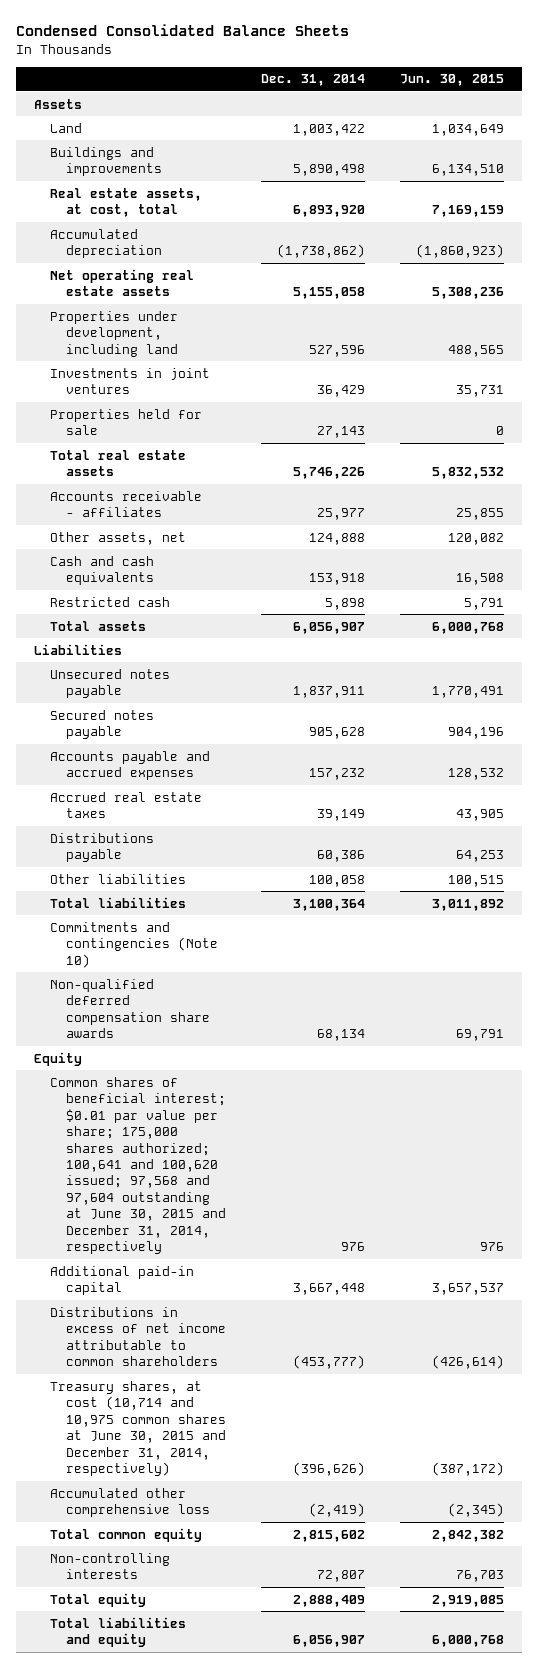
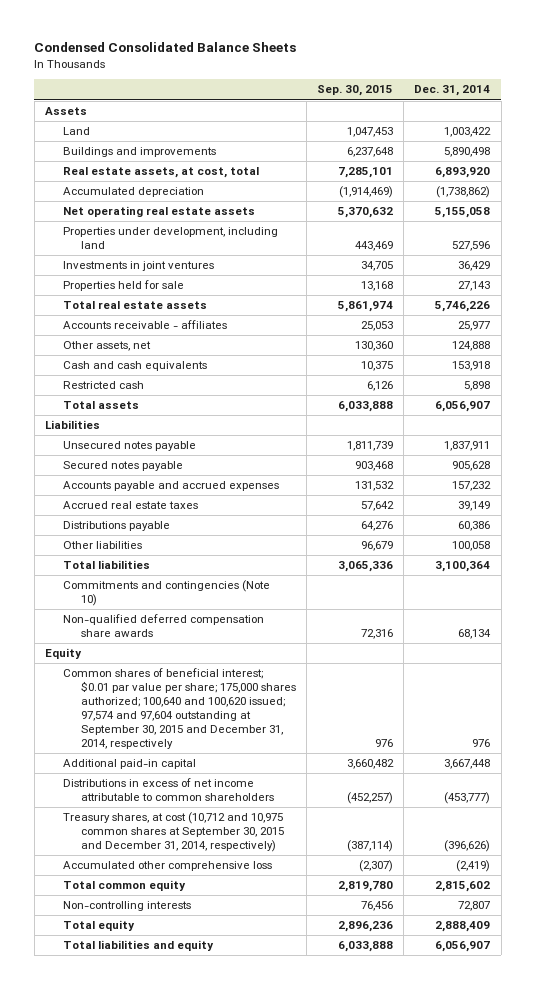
[400,74,505,87] Jun. 30, 2015 -> none
none -> [317,85,394,97] Sep. 30, 2015
[49,1076,226,1255] Common shares of beneficial interest; $0.01 par value per share; 175,000 shares authorized; 100,641 and 100,620 issued; 97,568 and 97,604 outstanding at June 30, 2015 and December 31, 2014, respectively -> [62,668,297,750] Common shares of beneficial interest; $0.01 par value per share; 175,000 shares authorized; 100,640 and 100,620 issued; 97,574 and 97,604 outstanding at September 30, 2015 and December 31, 2014, respectively
[49,1380,226,1477] Treasury shares, at cost (10,714 and 10,975 common shares at June 30, 2015 and December 31, 2014, respectively) -> [62,812,285,853] Treasury shares, at cost (10,712 and 10,975 common shares at September 30, 2015 and December 31, 2014, respectively)

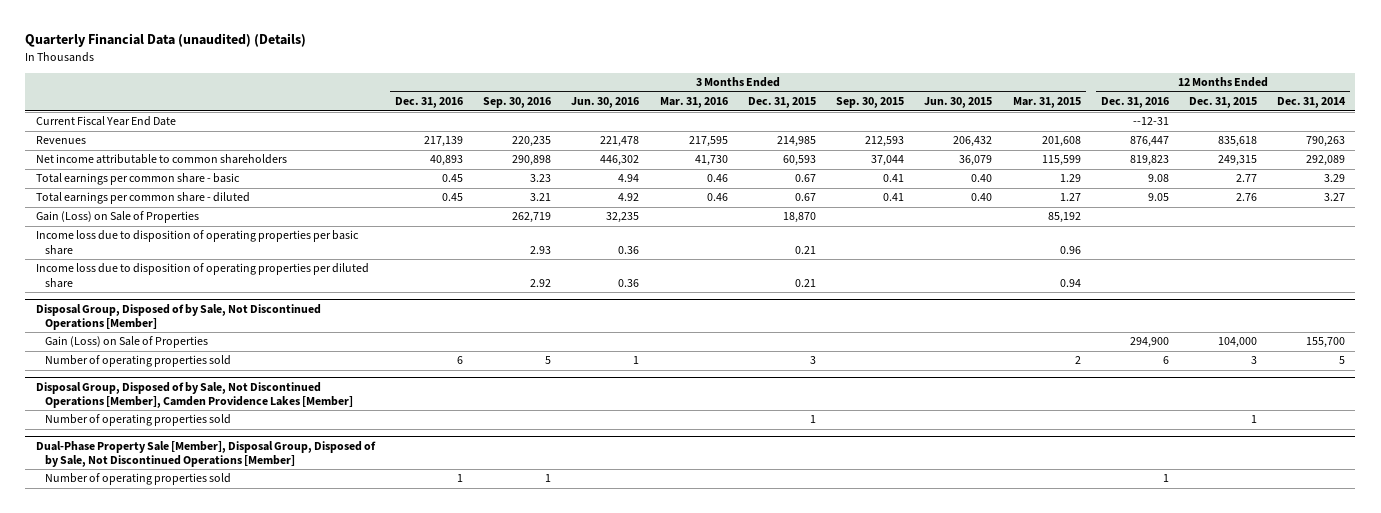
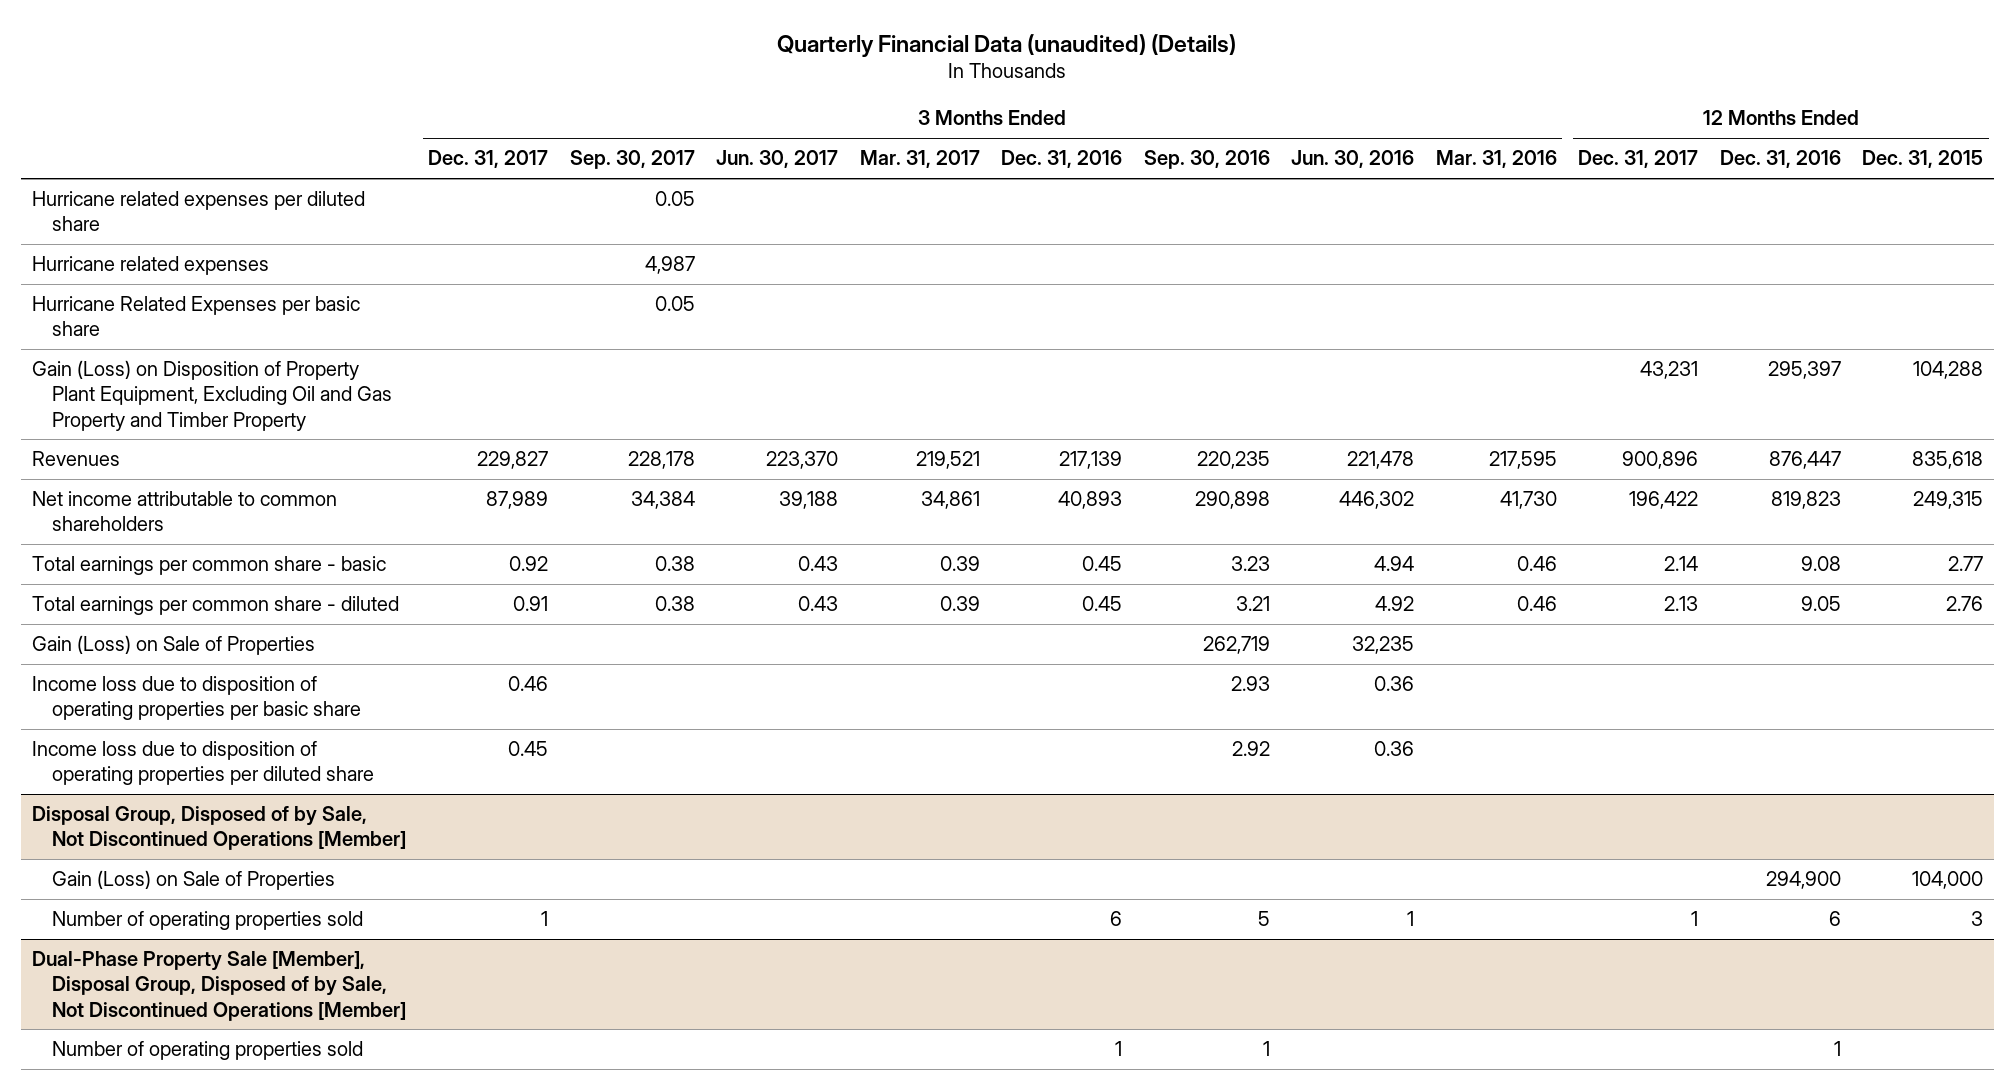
[747,97,816,109] Dec. 31, 2015 -> none
[836,97,905,109] Sep. 30, 2015 -> none
[924,97,993,109] Jun. 30, 2015 -> none
[1012,97,1081,109] Mar. 31, 2015 -> none
[1277,97,1347,109] Dec. 31, 2014 -> none
none -> [427,150,548,169] Dec. 31, 2017
none -> [569,150,695,170] Sep. 30, 2017
none -> [716,150,839,169] Jun. 30, 2017
none -> [859,150,980,169] Mar. 31, 2017
none -> [1578,150,1699,169] Dec. 31, 2017
[35,116,176,127] Current Fiscal Year End Date -> none
none -> [31,191,365,232] Hurricane related expenses per diluted share
none -> [31,256,269,276] Hurricane related expenses
none -> [31,296,360,337] Hurricane Related Expenses per basic share
none -> [31,360,393,431] Gain (Loss) on Disposition of Property Plant Equipment, Excluding Oil and Gas Property and Timber Property
[35,381,353,408] Disposal Group, Disposed of by Sale, Not Discontinued Operations [Member], Camden Providence Lakes [Member] -> none
[44,414,231,427] Number of operating properties sold -> none

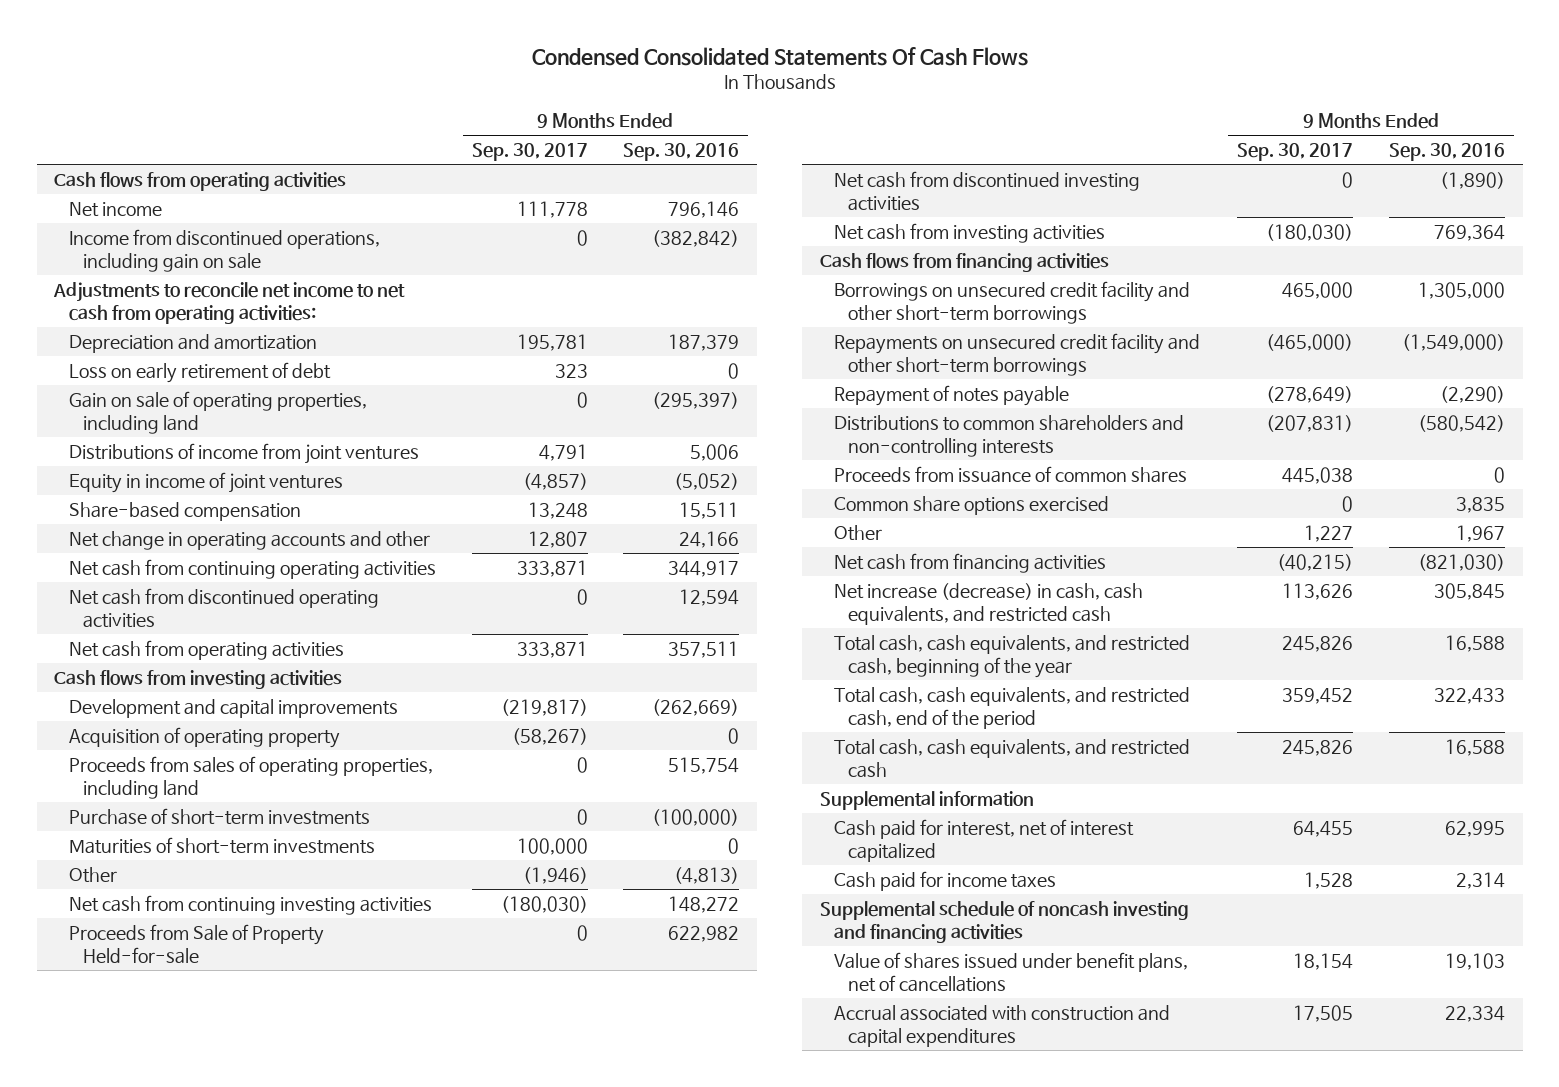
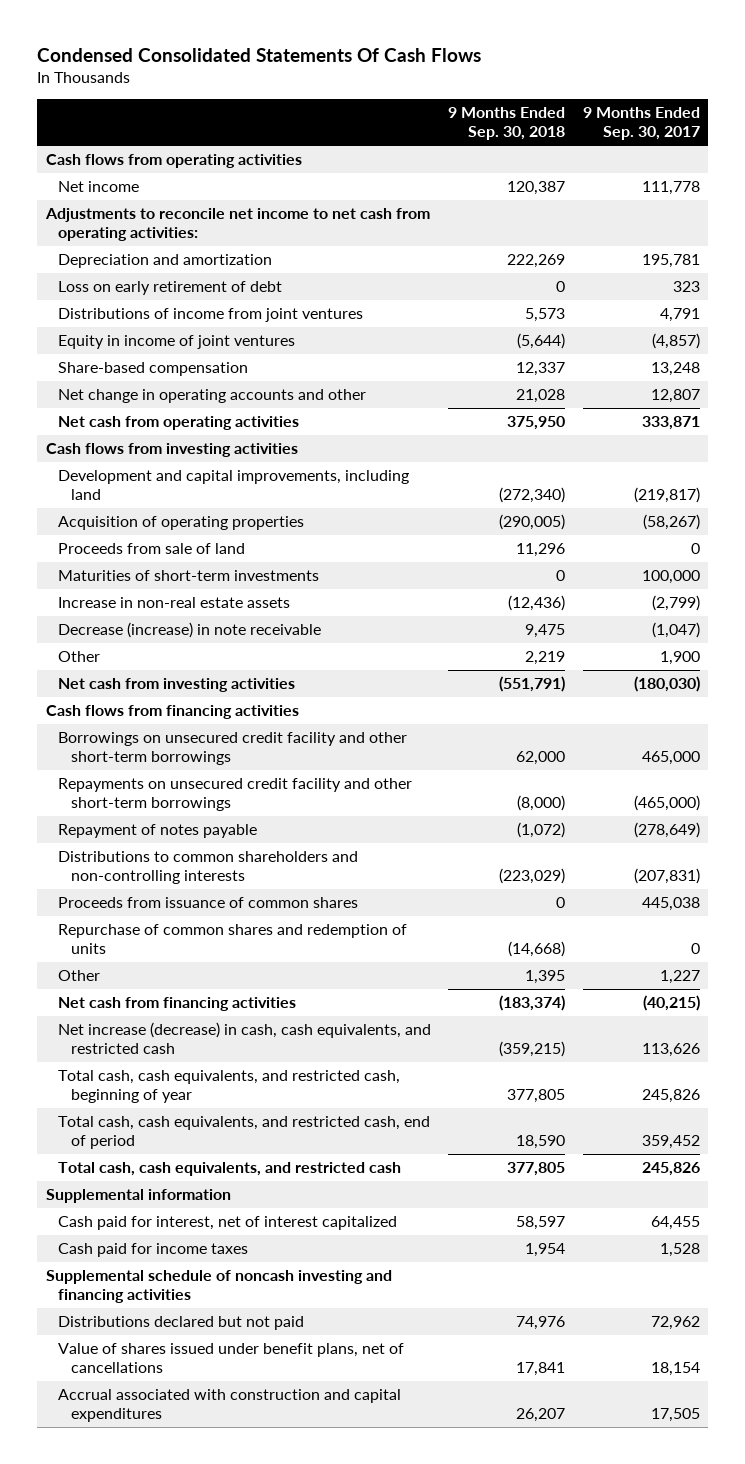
[623,143,740,162] Sep. 30, 2016 -> none
none -> [448,107,566,141] 9 Months Ended Sep. 30, 2018
[68,228,380,272] Income from discontinued operations, including gain on sale -> none
[68,390,367,434] Gain on sale of operating properties, including land -> none
[68,558,436,579] Net cash from continuing operating activities -> none
[68,587,379,628] Net cash from discontinued operating activities -> none
[68,807,370,825] Purchase of short-term investments -> none
[68,698,398,718] Development and capital improvements -> [58,469,410,501] Development and capital improvements, including land
[68,726,340,748] Acquisition of operating property -> [58,515,305,530] Acquisition of operating properties
[68,755,433,799] Proceeds from sales of operating properties, including land -> [58,542,246,554] Proceeds from sale of land
[68,894,432,915] Net cash from continuing investing activities -> none
[68,923,324,964] Proceeds from Sale of Property Held-for-sale -> none
[834,170,1141,211] Net cash from discontinued investing activities -> none
none -> [58,596,291,608] Increase in non-real estate assets
none -> [58,621,322,638] Decrease (increase) in note receivable
[522,866,588,884] (1,946) -> [659,650,700,665] 1,900
[834,495,1110,515] Common share options exercised -> none
none -> [58,923,408,955] Repurchase of common shares and redemption of units
[834,634,1191,678] Total cash, cash equivalents, and restricted cash, beginning of the year -> [58,1069,401,1104] Total cash, cash equivalents, and restricted cash, beginning of year
[834,686,1191,729] Total cash, cash equivalents, and restricted cash, end of the period -> [58,1115,431,1150] Total cash, cash equivalents, and restricted cash, end of period
none -> [58,1315,305,1330] Distributions declared but not paid

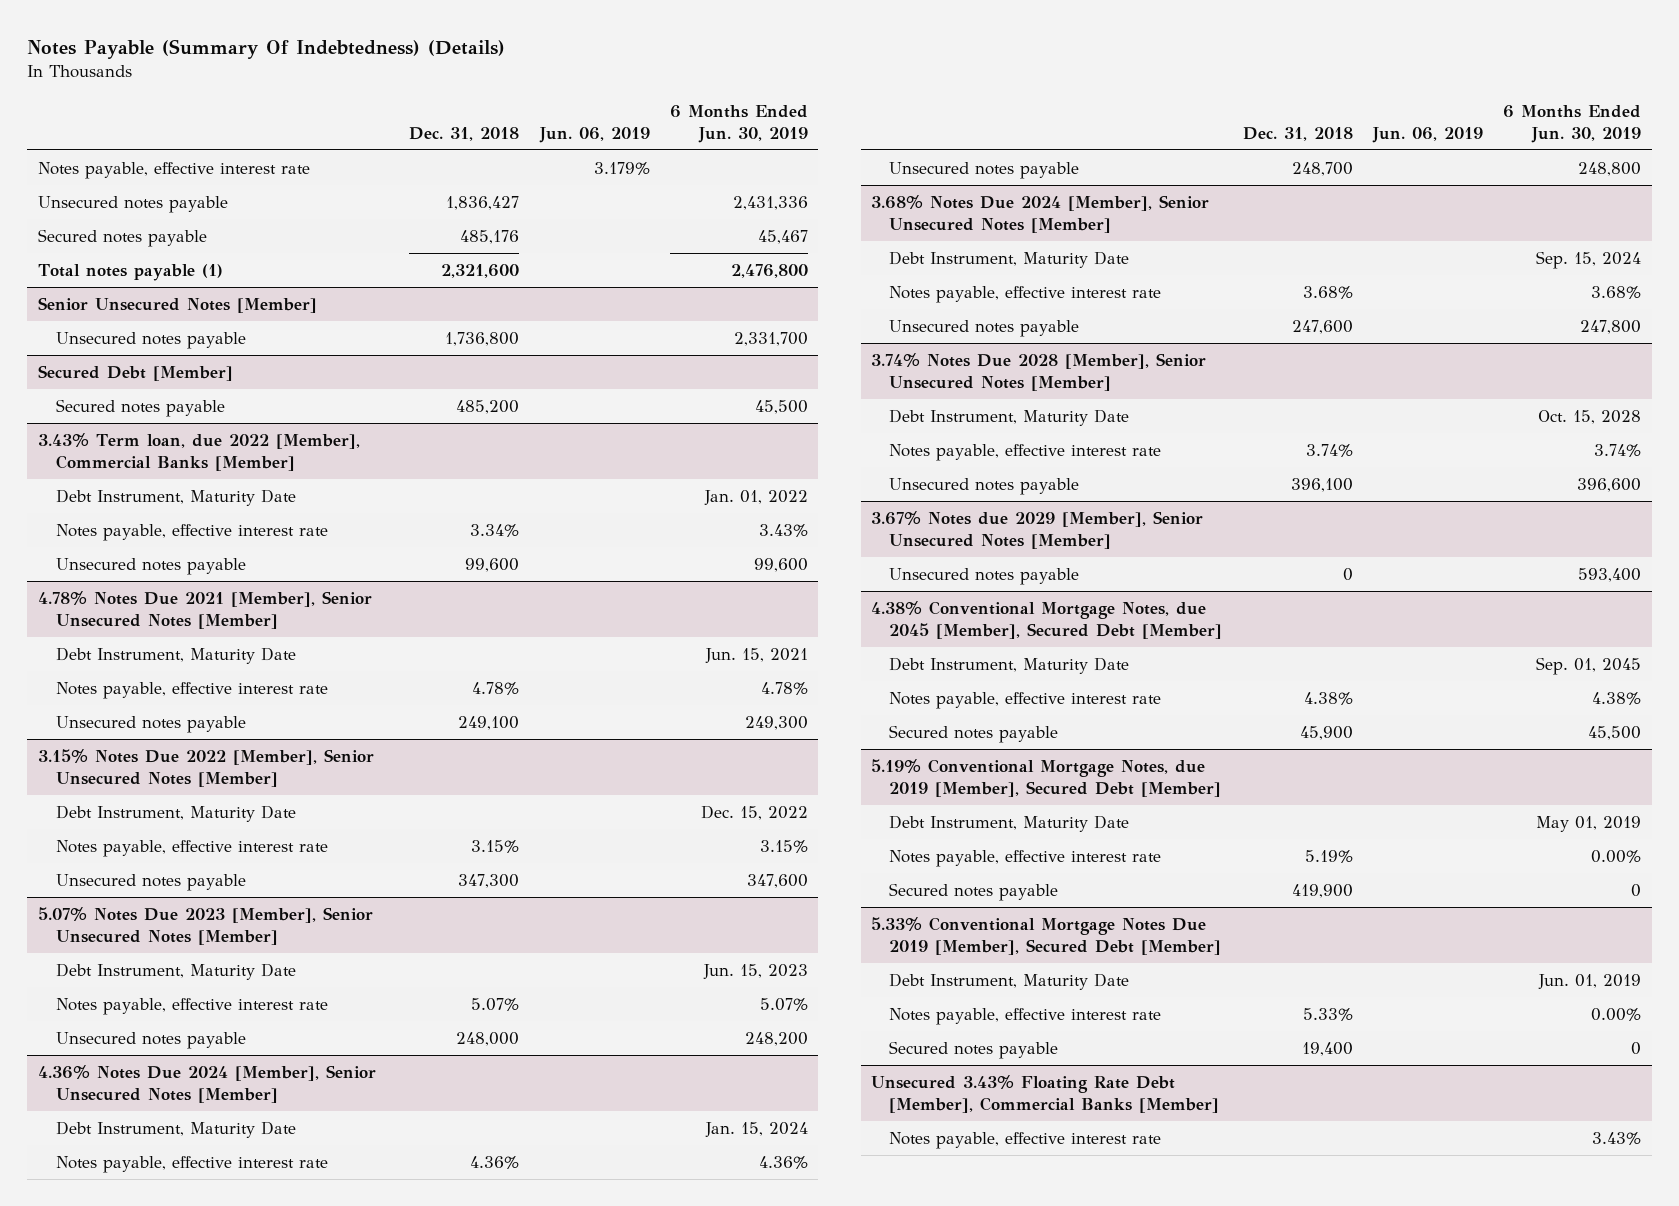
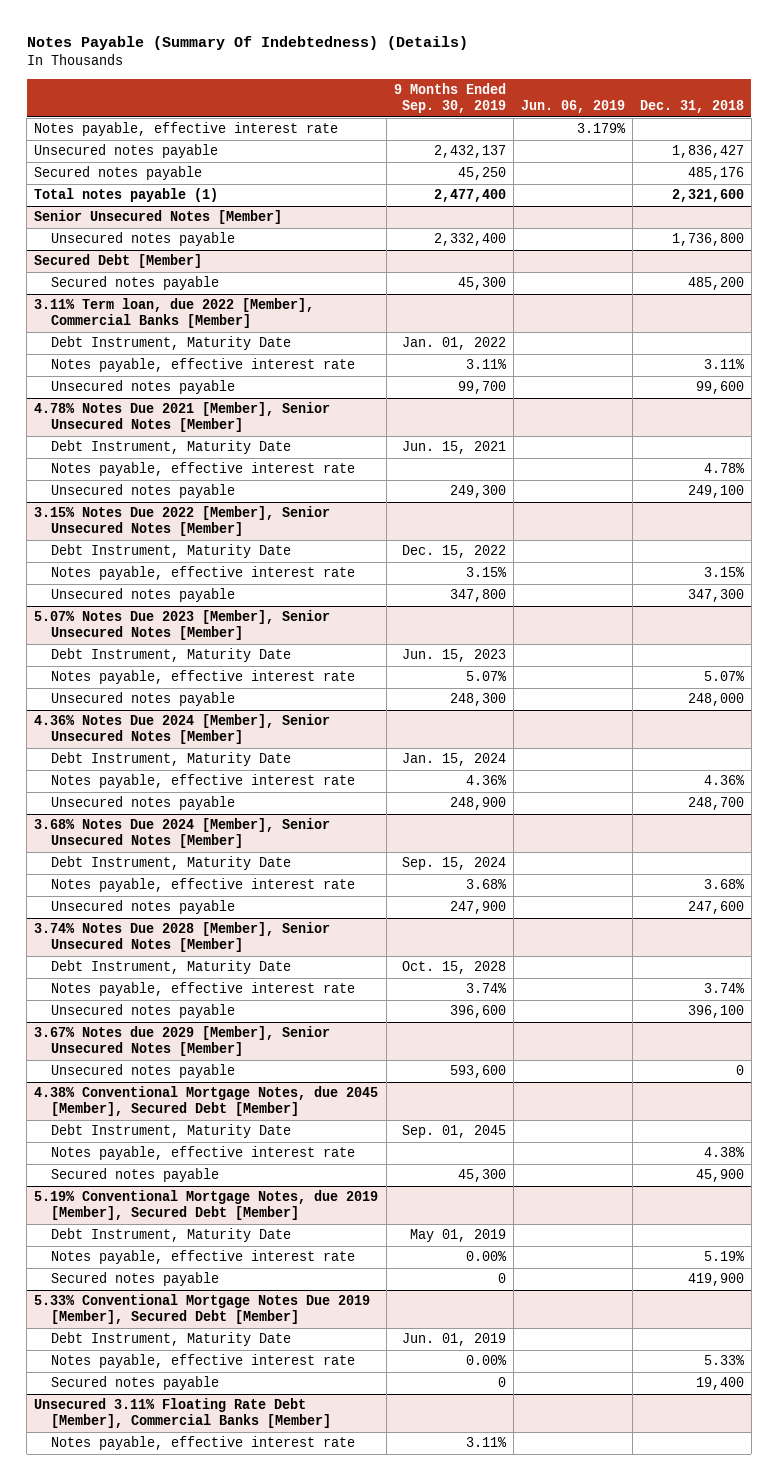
[670,104,809,143] 6 Months Ended Jun. 30, 2019 -> none
none -> [393,82,506,114] 9 Months Ended Sep. 30, 2019
[37,432,360,471] 3.43% Term loan, due 2022 [Member], Commercial Banks [Member] -> [34,298,315,329] 3.11% Term loan, due 2022 [Member], Commercial Banks [Member]
[470,523,520,537] 3.34% -> [703,359,745,370] 3.11%
[871,1074,1220,1113] Unsecured 3.43% Floating Rate Debt [Member], Commercial Banks [Member] -> [34,1398,331,1429] Unsecured 3.11% Floating Rate Debt [Member], Commercial Banks [Member]

